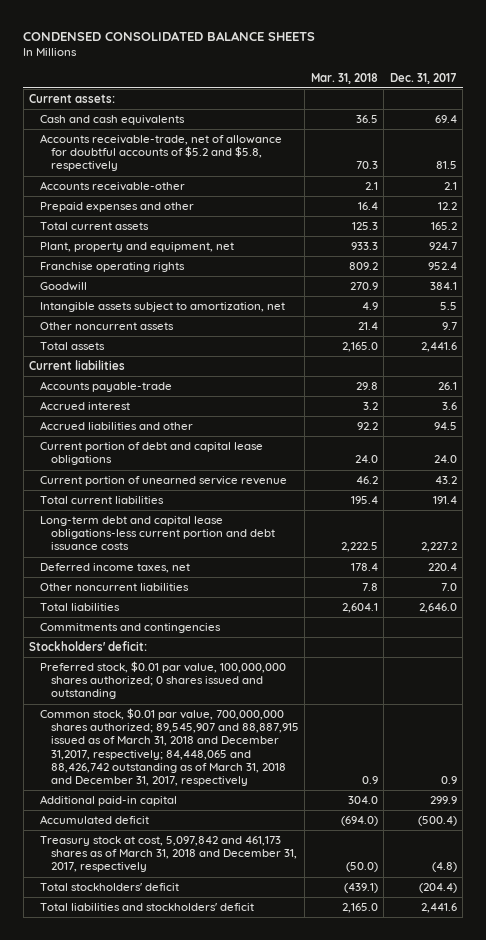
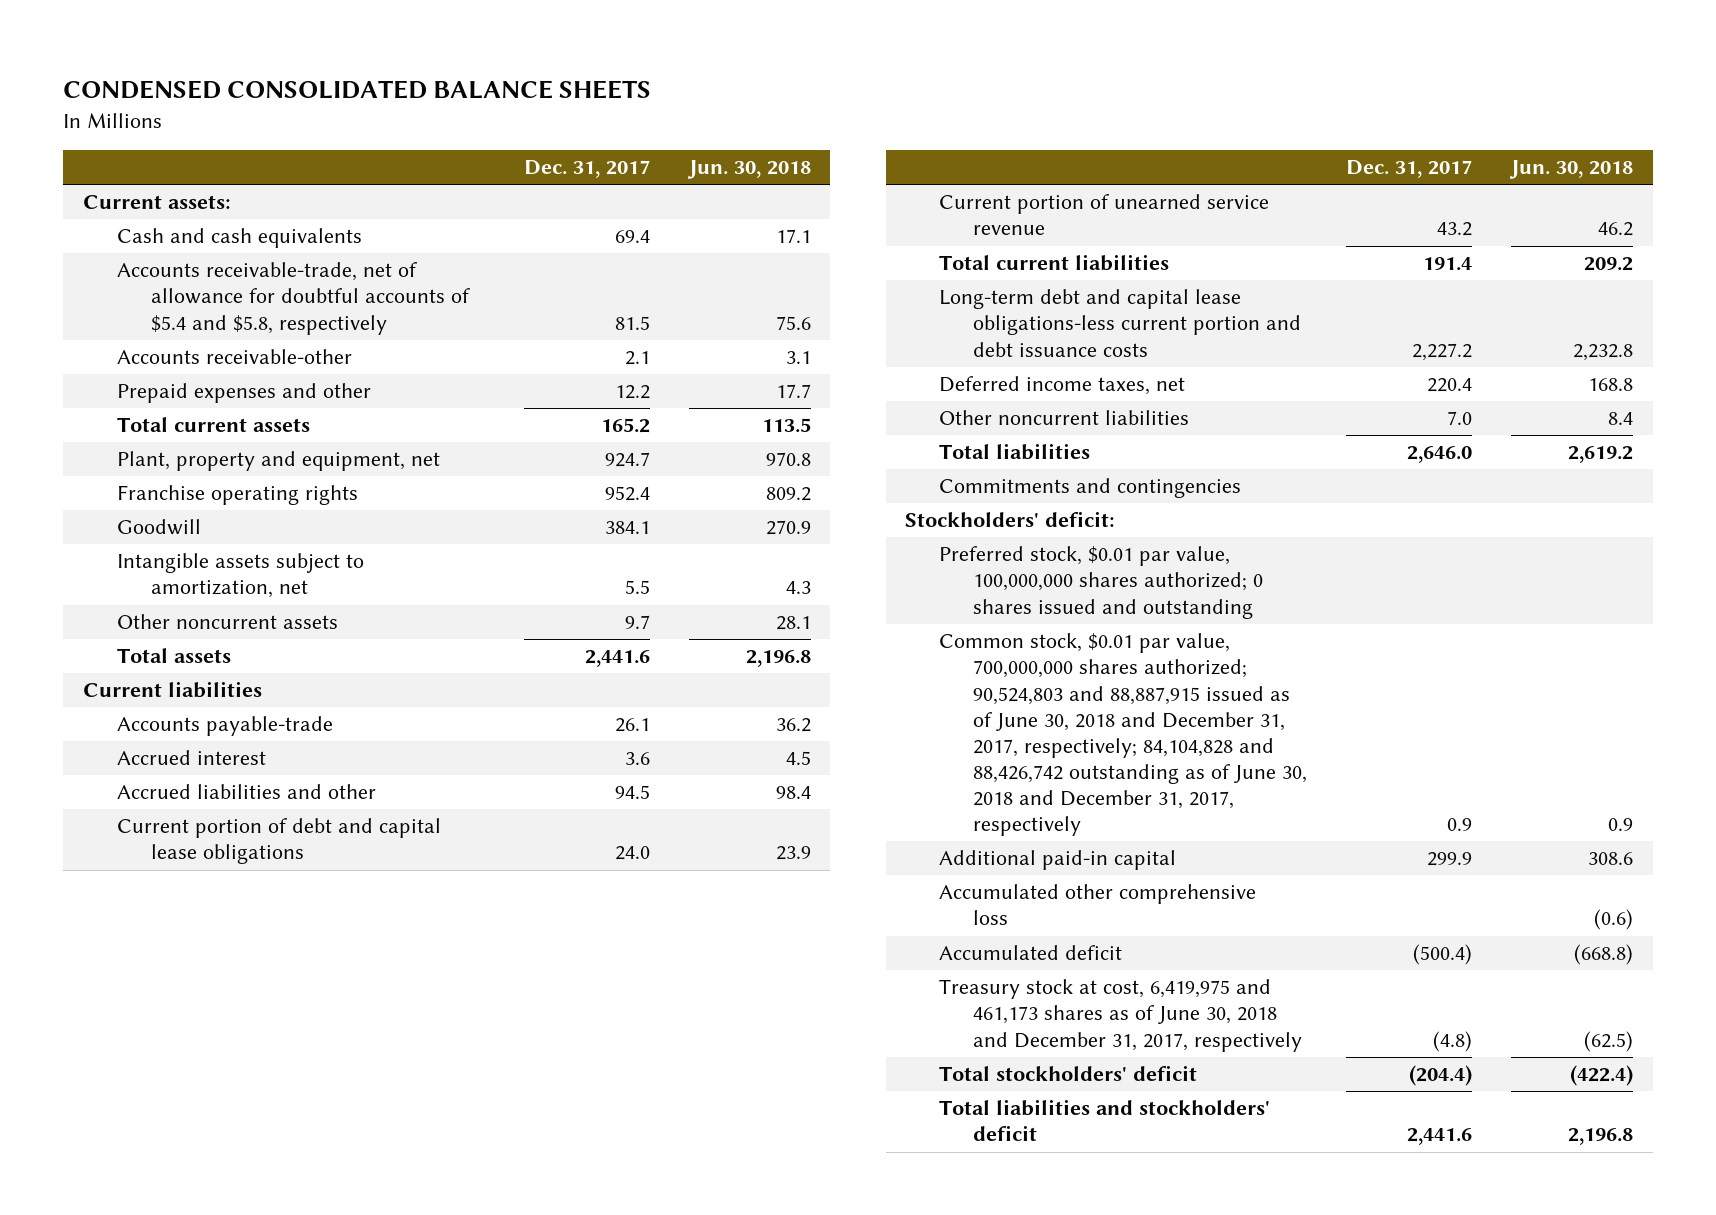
[310,72,378,84] Mar. 31, 2018 -> none
none -> [686,159,811,179] Jun. 30, 2018
[39,134,282,172] Accounts receivable-trade, net of allowance for doubtful accounts of $5.2 and $5.8, respectively -> [116,262,470,335] Accounts receivable-trade, net of allowance for doubtful accounts of $5.4 and $5.8, respectively
[39,708,299,786] Common stock, $0.01 par value, 700,000,000 shares authorized; 89,545,907 and 88,887,915 issued as of March 31, 2018 and December 31,2017, respectively; 84,448,065 and 88,426,742 outstanding as of March 31, 2018 and December 31, 2017, respectively -> [939,633,1308,837] Common stock, $0.01 par value, 700,000,000 shares authorized; 90,524,803 and 88,887,915 issued as of June 30, 2018 and December 31, 2017, respectively; 84,104,828 and 88,426,742 outstanding as of June 30, 2018 and December 31, 2017, respectively
none -> [939,884,1257,926] Accumulated other comprehensive loss
[39,836,297,873] Treasury stock at cost, 5,097,842 and 461,173 shares as of March 31, 2018 and December 31, 2017, respectively -> [939,979,1303,1052] Treasury stock at cost, 6,419,975 and 461,173 shares as of June 30, 2018 and December 31, 2017, respectively

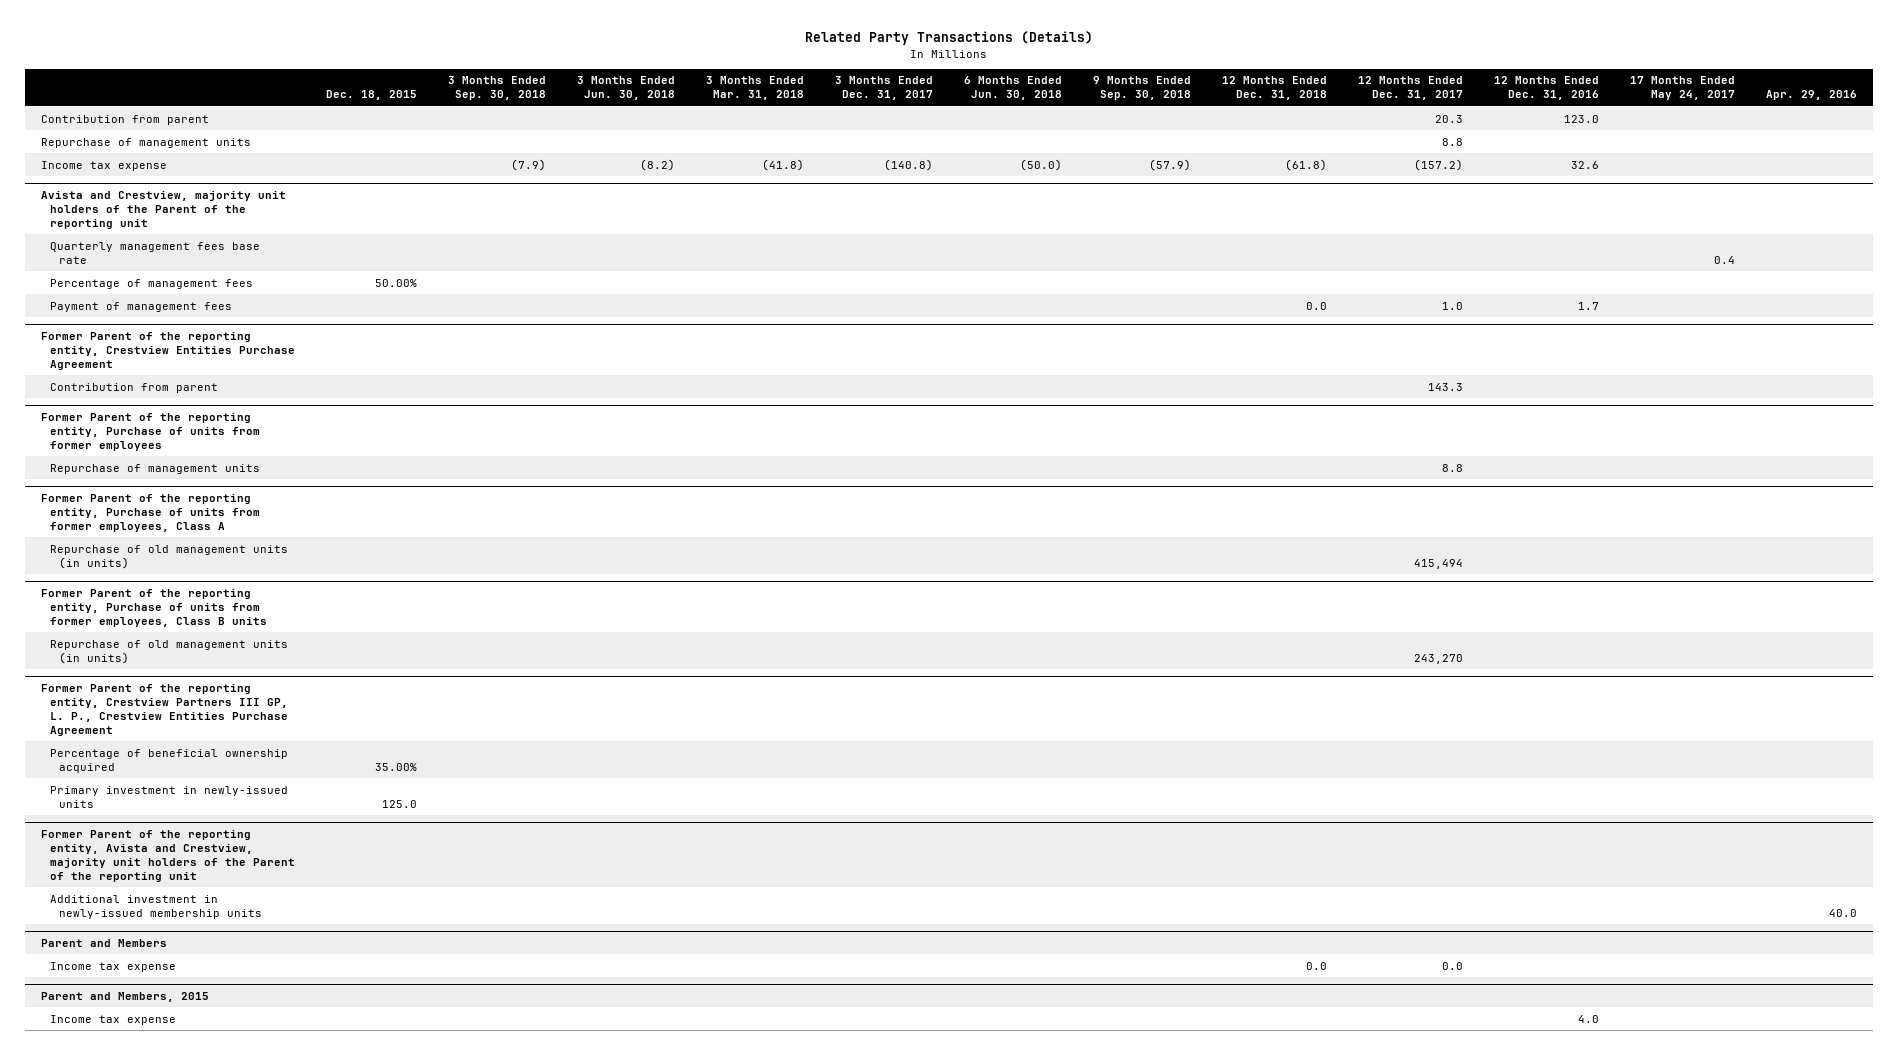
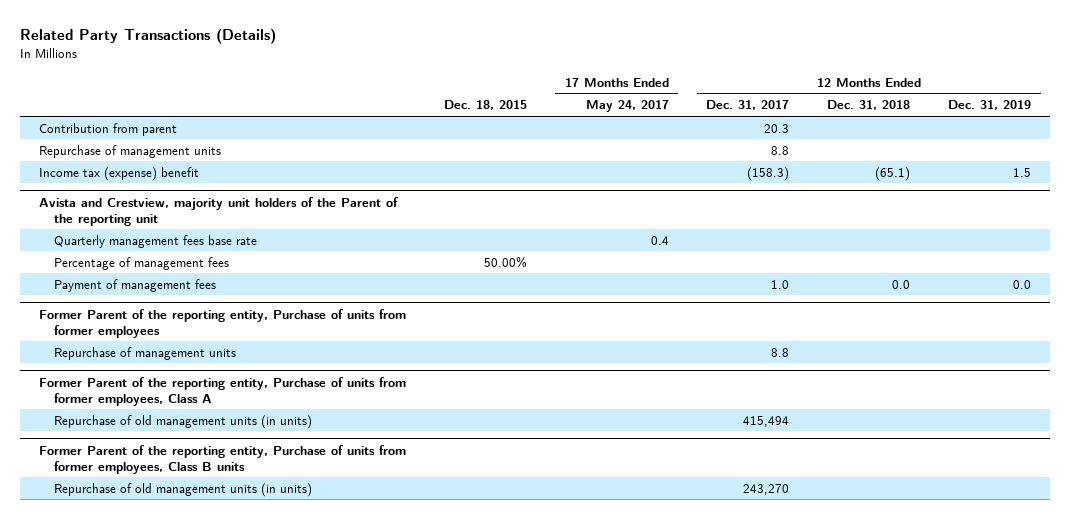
[447,76,546,101] 3 Months Ended Sep. 30, 2018 -> none
[576,76,675,101] 3 Months Ended Jun. 30, 2018 -> none
[706,76,805,101] 3 Months Ended Mar. 31, 2018 -> none
[835,76,934,101] 3 Months Ended Dec. 31, 2017 -> none
[964,76,1063,101] 6 Months Ended Jun. 30, 2018 -> none
[1093,76,1192,101] 9 Months Ended Sep. 30, 2018 -> none
[1494,76,1600,101] 12 Months Ended Dec. 31, 2016 -> none
[1766,90,1858,101] Apr. 29, 2016 -> none
none -> [948,100,1032,111] Dec. 31, 2019
[40,160,167,171] Income tax expense -> [38,166,199,181] Income tax (expense) benefit
[1285,158,1328,171] (61.8) -> [875,166,911,181] (65.1)
[1414,158,1464,171] (157.2) -> [747,166,790,181] (158.3)
[40,331,295,370] Former Parent of the reporting entity, Crestview Entities Purchase Agreement -> none
[49,382,218,393] Contribution from parent -> none
[40,683,288,736] Former Parent of the reporting entity, Crestview Partners III GP, L. P., Crestview Entities Purchase Agreement -> none
[49,748,288,773] Percentage of beneficial ownership acquired -> none
[49,785,288,808] Primary investment in newly-issued units -> none
[40,829,295,882] Former Parent of the reporting entity, Avista and Crestview, majority unit holders of the Parent of the reporting unit -> none
[49,894,263,919] Additional investment in newly-issued membership units -> none
[40,938,167,947] Parent and Members -> none
[49,961,176,972] Income tax expense -> none
[40,991,209,1002] Parent and Members, 2015 -> none
[49,1014,176,1025] Income tax expense -> none

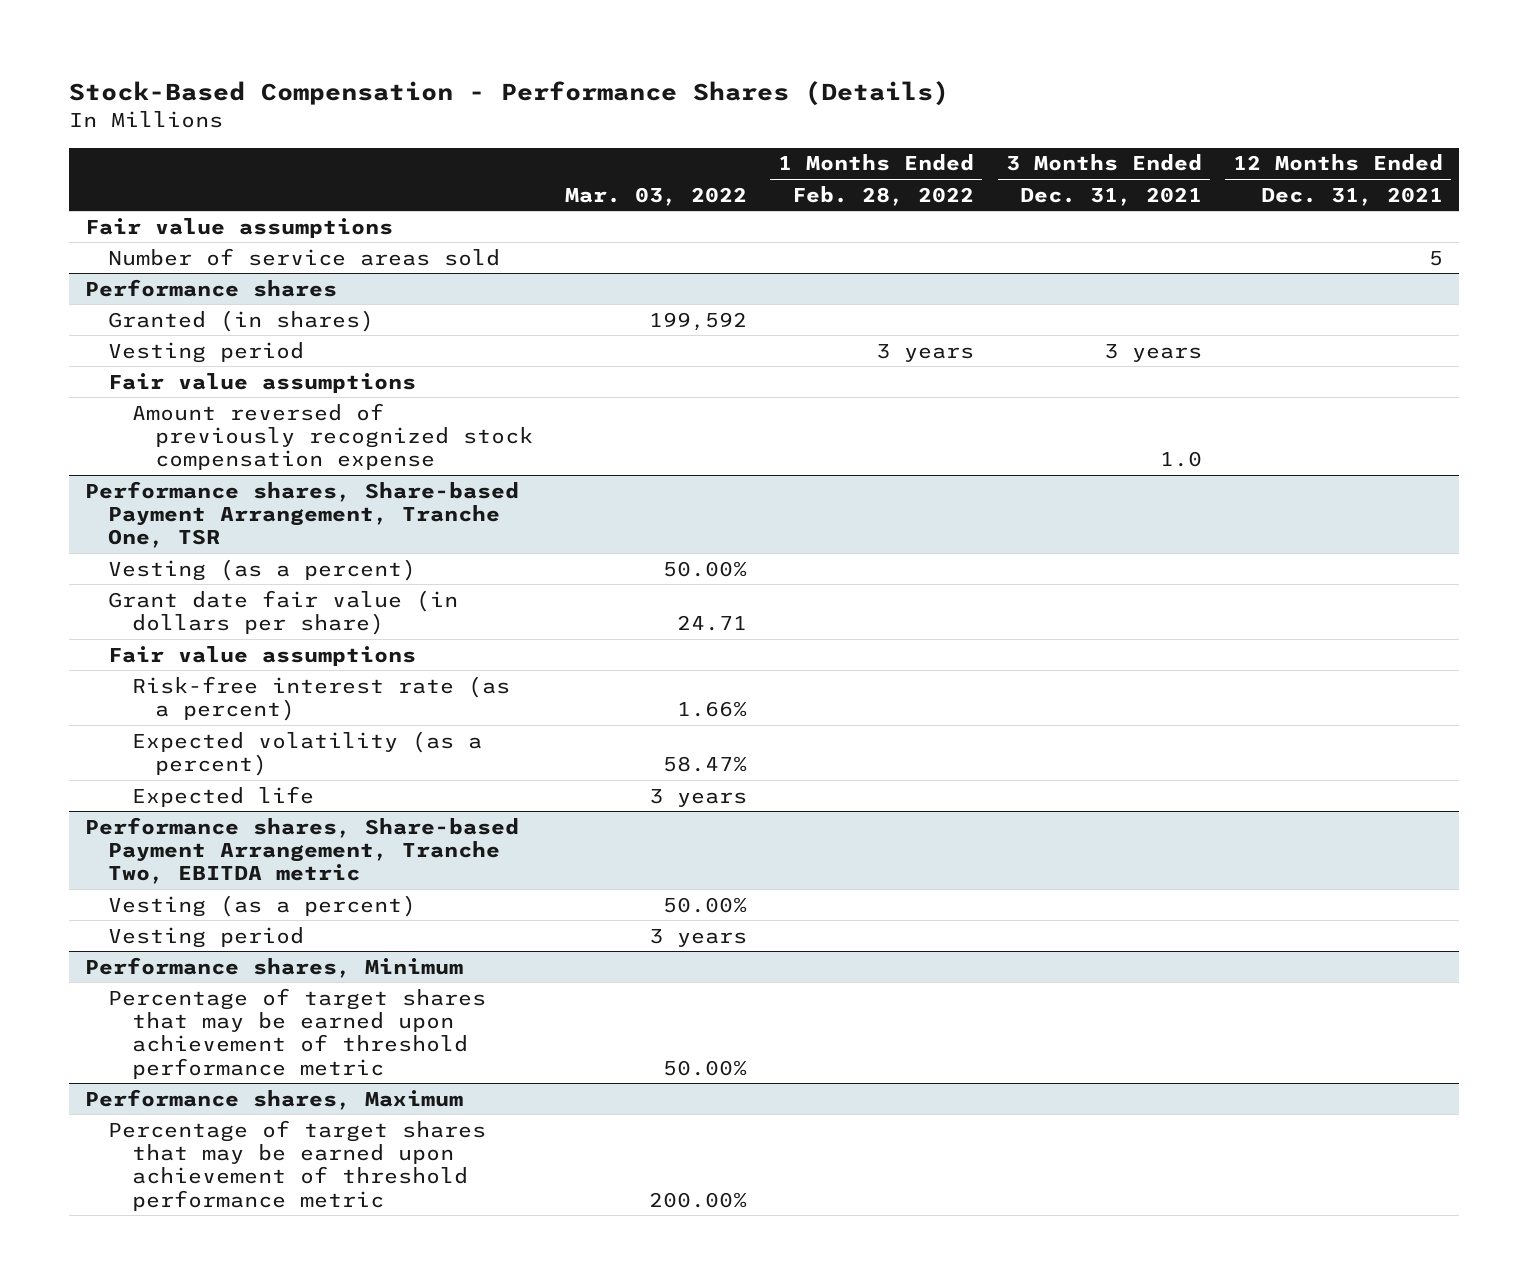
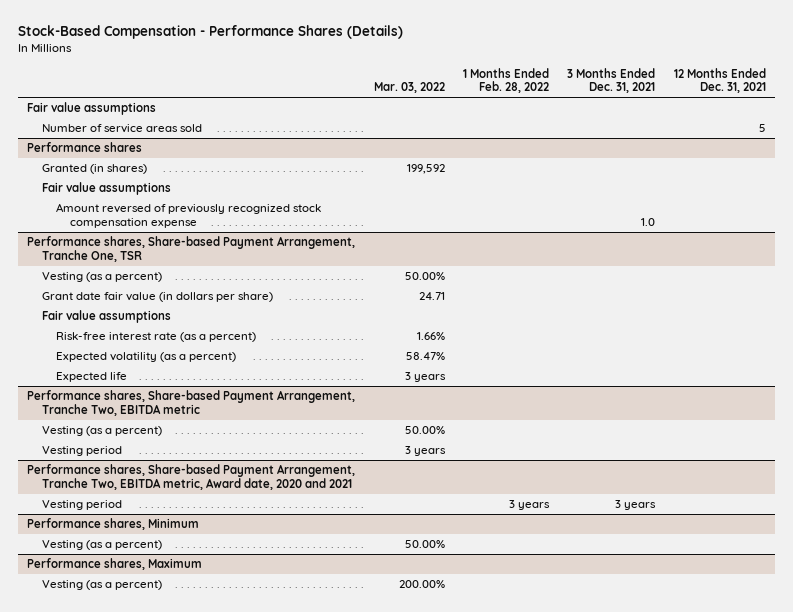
[108,341,305,363] Vesting period -> none
none -> [27,464,356,490] Performance shares, Share-based Payment Arrangement, Tranche Two, EBITDA metric, Award date, 2020 and 2021
none -> [41,500,122,511] Vesting period
[108,987,487,1079] Percentage of target shares that may be earned upon achievement of threshold performance metric -> none
none -> [41,540,162,551] Vesting (as a percent)
[108,1119,487,1211] Percentage of target shares that may be earned upon achievement of threshold performance metric -> none
none -> [41,580,162,591] Vesting (as a percent)

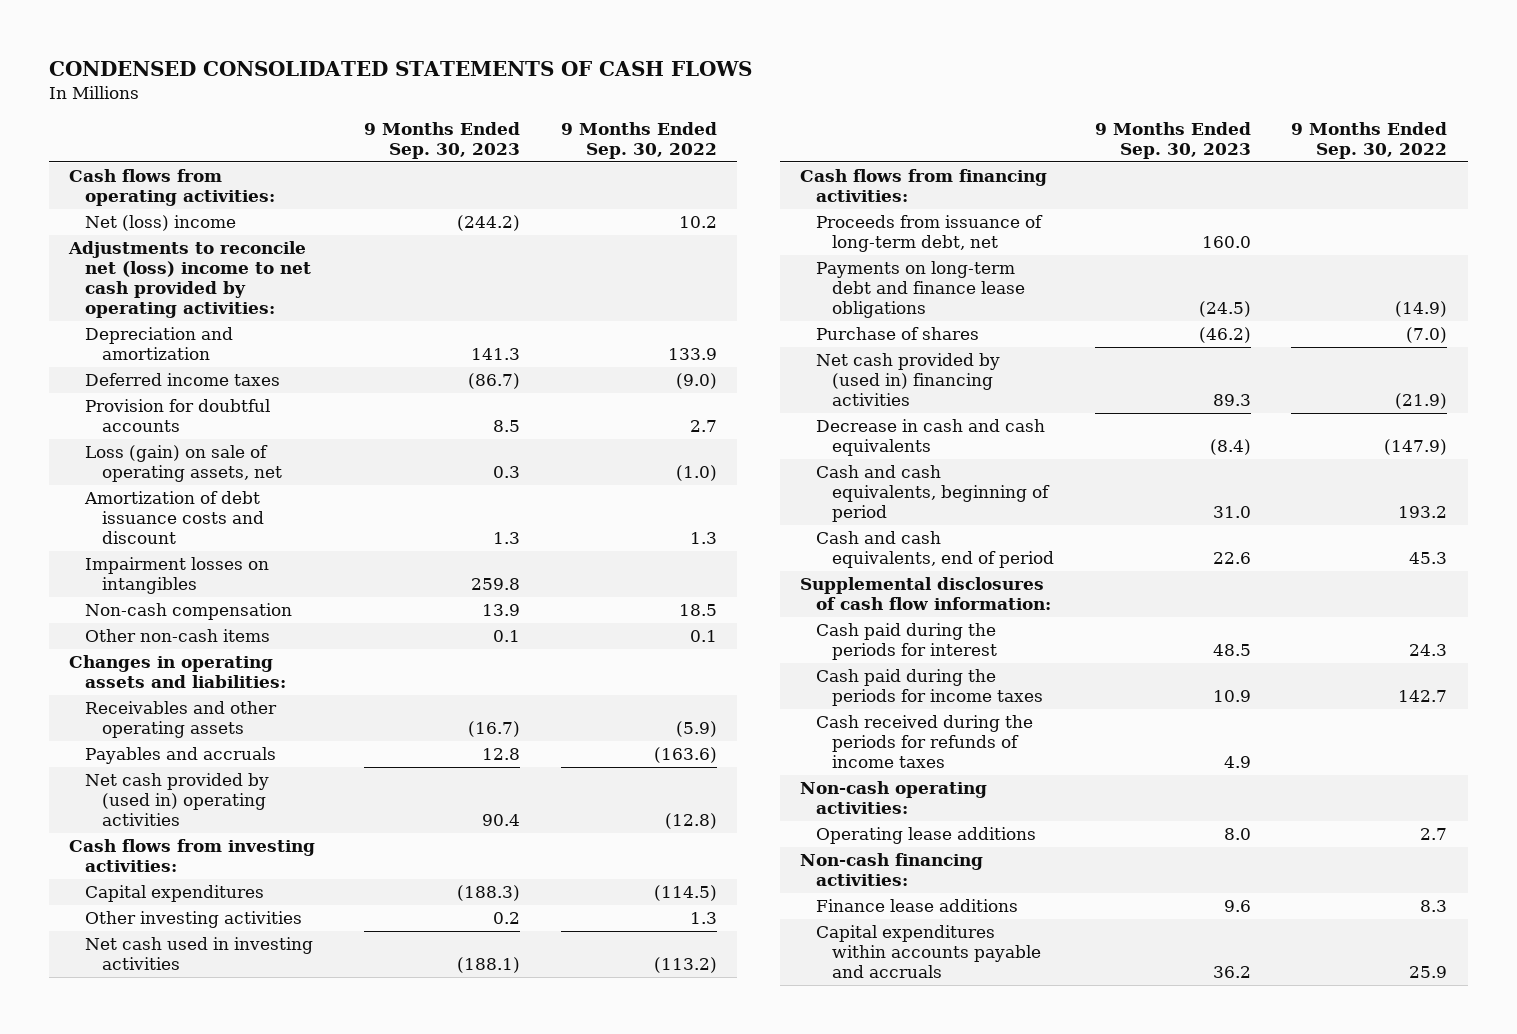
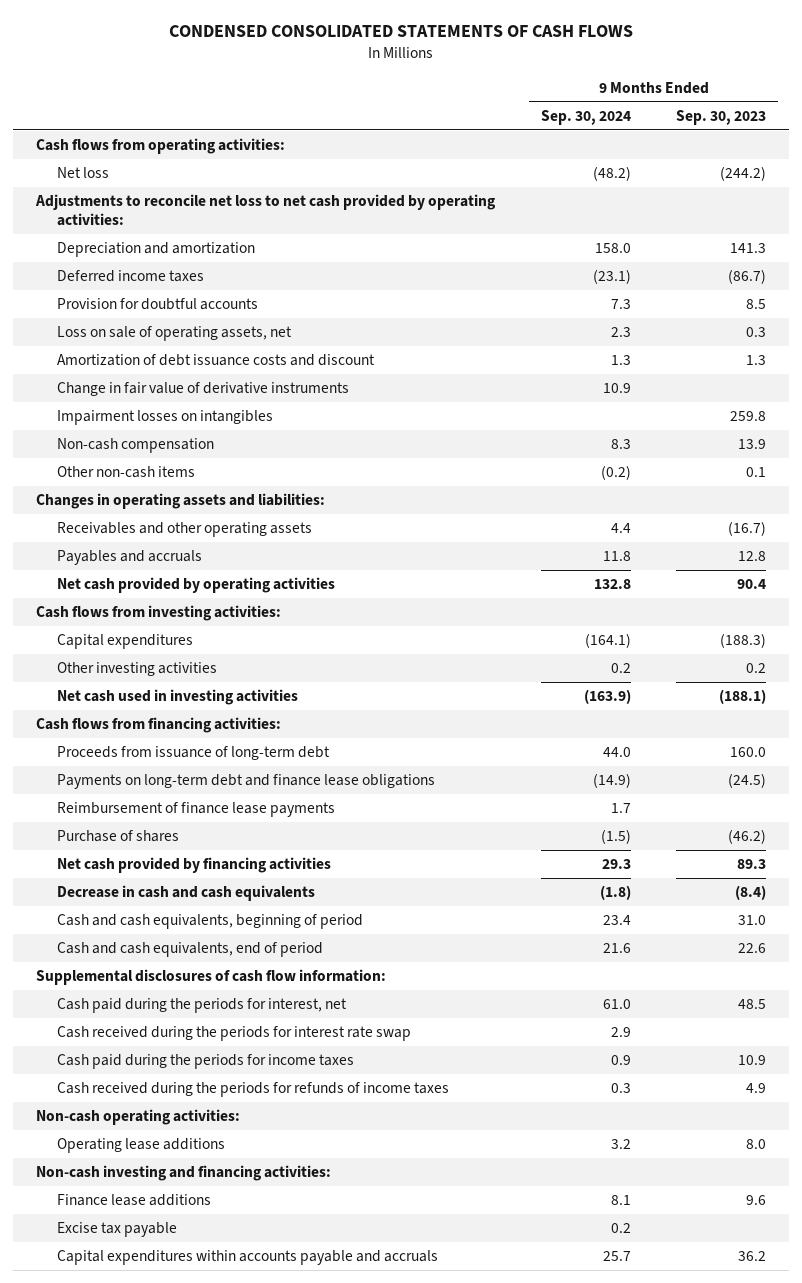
[560,122,717,160] 9 Months Ended Sep. 30, 2022 -> none
none -> [540,109,631,125] Sep. 30, 2024
[85,215,237,232] Net (loss) income -> [56,167,109,179] Net loss
[68,241,312,319] Adjustments to reconcile net (loss) income to net cash provided by operating activities: -> [34,194,496,226] Adjustments to reconcile net loss to net cash provided by operating activities:
[85,445,282,483] Loss (gain) on sale of operating assets, net -> [56,326,292,342] Loss on sale of operating assets, net
none -> [56,382,349,397] Change in fair value of derivative instruments
[85,773,270,827] Net cash provided by (used in) operating activities -> [56,577,335,594] Net cash provided by operating activities
[816,215,1044,253] Proceeds from issuance of long-term debt, net -> [56,746,330,761] Proceeds from issuance of long-term debt
none -> [56,802,335,818] Reimbursement of finance lease payments
[816,353,1001,407] Net cash provided by (used in) financing activities -> [56,857,331,874] Net cash provided by financing activities
[816,623,998,661] Cash paid during the periods for interest -> [56,998,347,1014] Cash paid during the periods for interest, net
none -> [56,1026,411,1042] Cash received during the periods for interest rate swap
[799,853,983,887] Non-cash financing activities: -> [35,1165,331,1182] Non-cash investing and financing activities:
none -> [56,1222,177,1238] Excise tax payable

